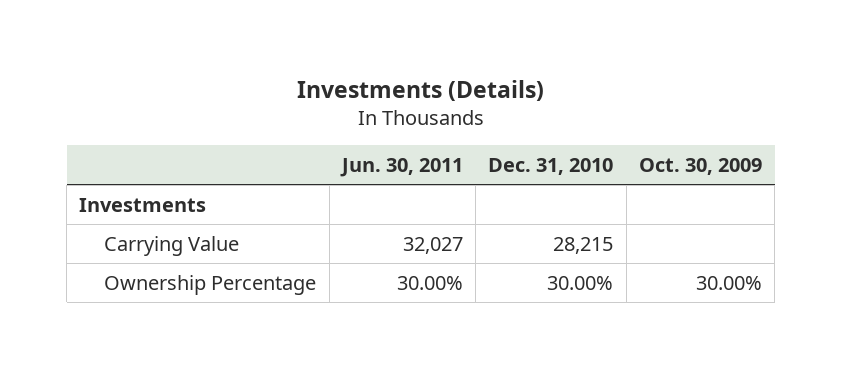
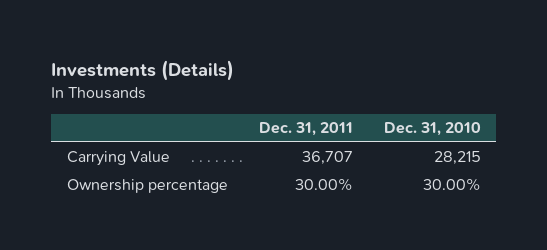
[339,157,463,177] Jun. 30, 2011 -> none
[639,157,763,175] Oct. 30, 2009 -> none
none -> [258,122,353,137] Dec. 31, 2011
[79,197,207,212] Investments -> none
[104,274,317,295] Ownership Percentage -> [66,179,228,194] Ownership percentage

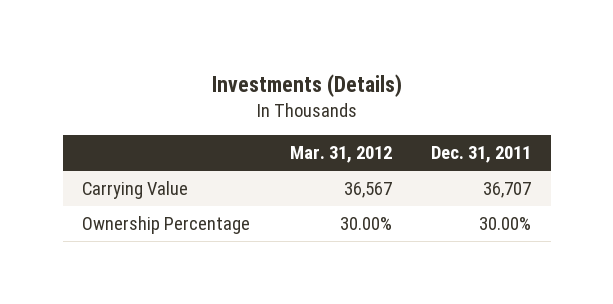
[383,122,481,137] Dec. 31, 2010 -> none
none -> [289,146,392,164] Mar. 31, 2012
[66,179,228,194] Ownership percentage -> [82,216,251,235] Ownership Percentage

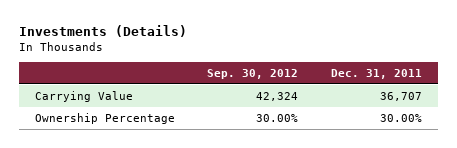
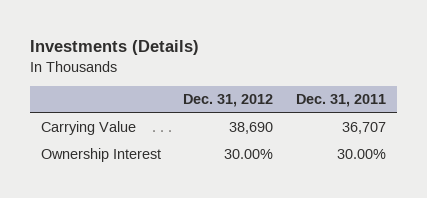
[207,68,299,79] Sep. 30, 2012 -> none
none -> [183,94,274,108] Dec. 31, 2012
[35,112,176,124] Ownership Percentage -> [40,148,161,163] Ownership Interest

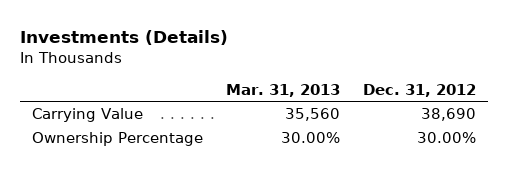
[295,94,386,108] Dec. 31, 2011 -> none
none -> [226,83,341,97] Mar. 31, 2013
[40,148,161,163] Ownership Interest -> [32,132,204,147] Ownership Percentage

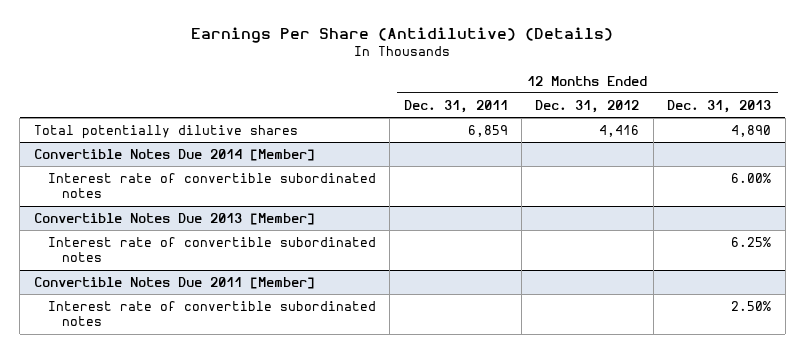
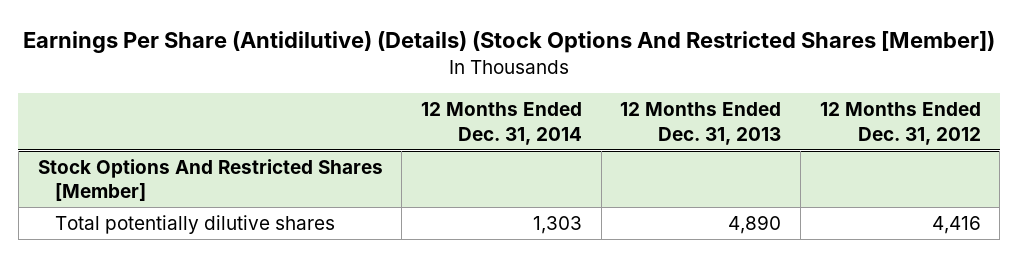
[191,27,614,44] Earnings Per Share (Antidilutive) (Details) -> [23,31,996,54] Earnings Per Share (Antidilutive) (Details) (Stock Options And Restricted Shares [Member])
[403,99,508,113] Dec. 31, 2011 -> none
none -> [421,102,583,145] 12 Months Ended Dec. 31, 2014
none -> [37,159,383,202] Stock Options And Restricted Shares [Member]
[33,148,315,161] Convertible Notes Due 2014 [Member] -> none
[47,172,376,199] Interest rate of convertible subordinated notes -> none
[33,212,315,225] Convertible Notes Due 2013 [Member] -> none
[47,236,376,263] Interest rate of convertible subordinated notes -> none
[33,276,315,289] Convertible Notes Due 2011 [Member] -> none
[47,300,376,327] Interest rate of convertible subordinated notes -> none

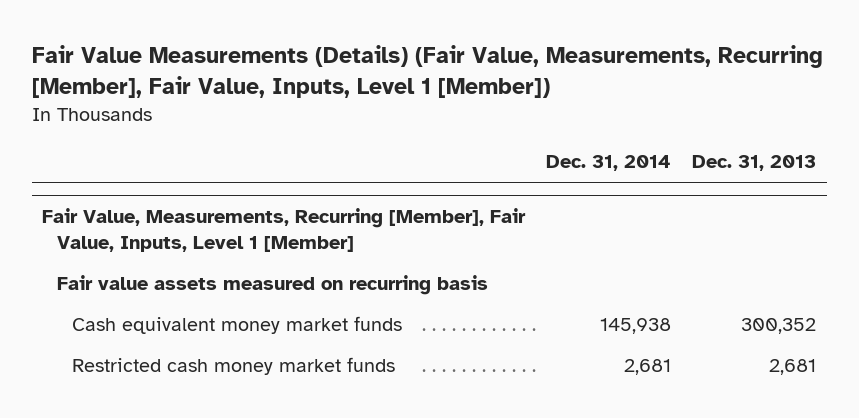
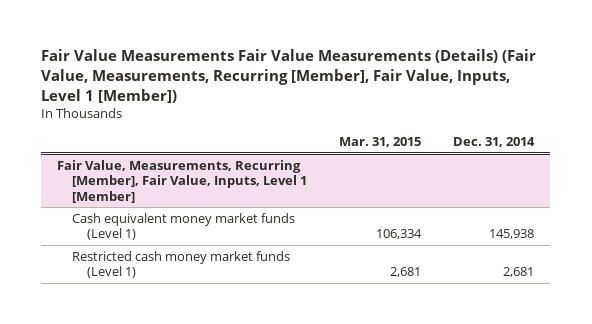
[31,44,823,98] Fair Value Measurements (Details) (Fair Value, Measurements, Recurring [Member], Fair Value, Inputs, Level 1 [Member]) -> [41,49,537,103] Fair Value Measurements Fair Value Measurements (Details) (Fair Value, Measurements, Recurring [Member], Fair Value, Inputs, Level 1 [Member])
[692,155,817,172] Dec. 31, 2013 -> none
none -> [339,137,422,148] Mar. 31, 2015
[57,275,489,296] Fair value assets measured on recurring basis -> none
[72,316,403,335] Cash equivalent money market funds -> [72,212,296,241] Cash equivalent money market funds (Level 1)
[72,357,396,376] Restricted cash money market funds -> [72,250,291,279] Restricted cash money market funds (Level 1)

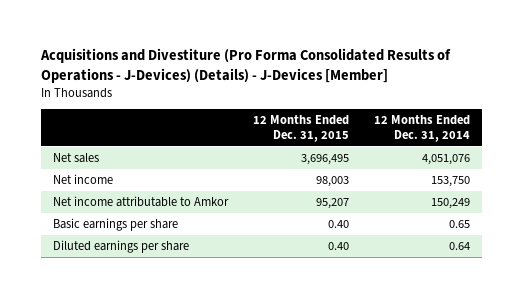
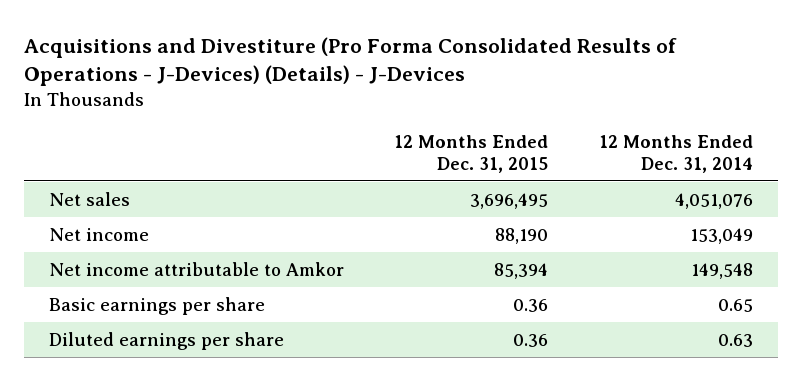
[40,48,452,83] Acquisitions and Divestiture (Pro Forma Consolidated Results of Operations - J-Devices) (Details) - J-Devices [Member] -> [23,36,677,87] Acquisitions and Divestiture (Pro Forma Consolidated Results of Operations - J-Devices) (Details) - J-Devices
[316,176,350,188] 98,003 -> [495,227,549,244] 88,190
[430,176,470,188] 153,750 -> [689,227,753,244] 153,049
[316,198,350,210] 95,207 -> [494,262,549,279] 85,394
[430,198,470,210] 150,249 -> [690,262,753,279] 149,548
[328,220,350,229] 0.40 -> [513,298,549,312] 0.36
[328,242,350,251] 0.40 -> [513,333,549,347] 0.36
[448,242,470,251] 0.64 -> [717,333,753,347] 0.63

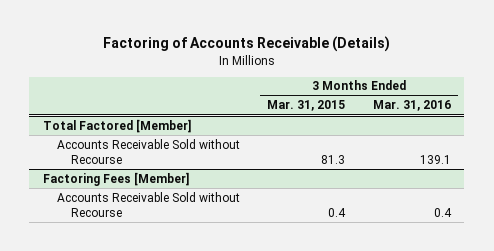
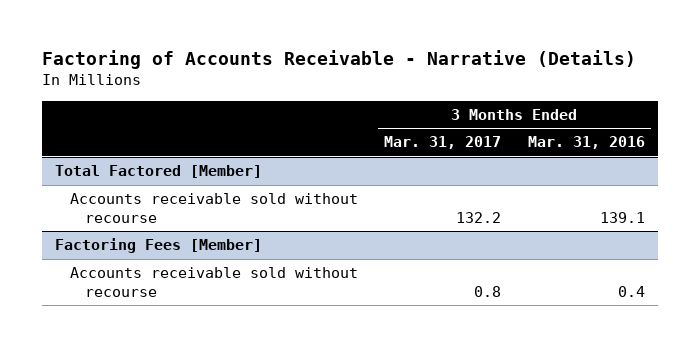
[102,36,390,53] Factoring of Accounts Receivable (Details) -> [41,50,636,70] Factoring of Accounts Receivable - Narrative (Details)
[267,100,346,112] Mar. 31, 2015 -> none
none -> [384,136,502,150] Mar. 31, 2017
[56,138,240,164] Accounts Receivable Sold without Recourse -> [69,193,358,224] Accounts receivable sold without recourse
[56,191,240,217] Accounts Receivable Sold without Recourse -> [69,267,358,298] Accounts receivable sold without recourse

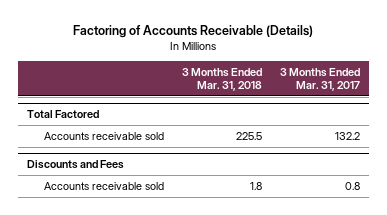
[41,50,636,70] Factoring of Accounts Receivable - Narrative (Details) -> [73,25,314,39] Factoring of Accounts Receivable (Details)
[527,136,645,150] Mar. 31, 2016 -> none
none -> [181,67,262,92] 3 Months Ended Mar. 31, 2018
[54,165,262,179] Total Factored [Member] -> [26,110,99,119] Total Factored
[69,193,358,224] Accounts receivable sold without recourse -> [44,131,165,140] Accounts receivable sold
[54,238,262,254] Factoring Fees [Member] -> [26,160,124,170] Discounts and Fees
[69,267,358,298] Accounts receivable sold without recourse -> [44,181,165,190] Accounts receivable sold

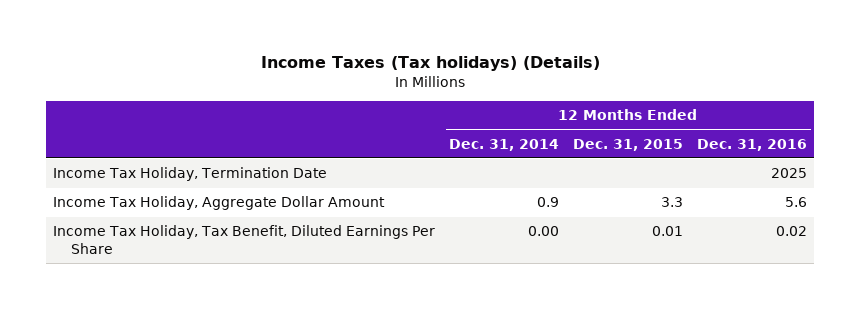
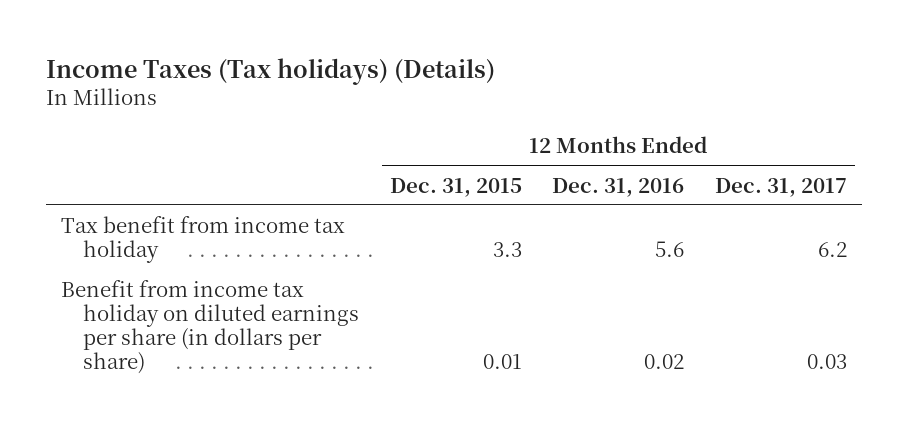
[449,138,560,151] Dec. 31, 2014 -> none
none -> [714,177,847,197] Dec. 31, 2017
[53,167,328,182] Income Tax Holiday, Termination Date -> none
[53,196,386,211] Income Tax Holiday, Aggregate Dollar Amount -> [61,216,346,264] Tax benefit from income tax holiday
[53,225,436,255] Income Tax Holiday, Tax Benefit, Diluted Earnings Per Share -> [61,280,359,374] Benefit from income tax holiday on diluted earnings per share (in dollars per share)

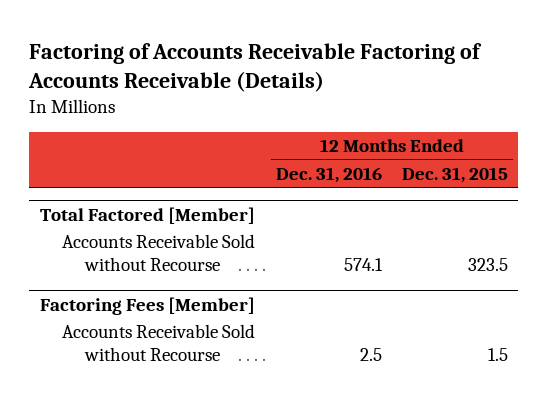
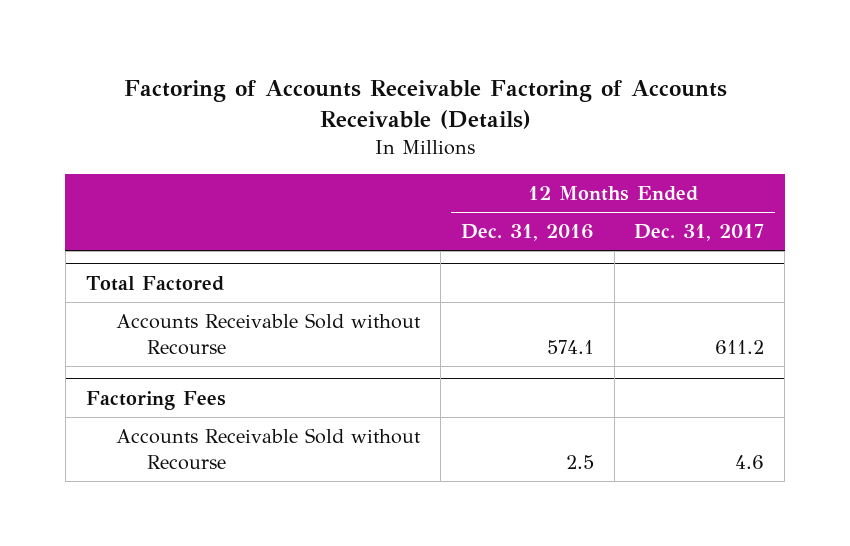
[401,167,508,184] Dec. 31, 2015 -> none
none -> [634,224,765,242] Dec. 31, 2017
[39,206,255,224] Total Factored [Member] -> [85,275,224,291] Total Factored
[39,296,255,315] Factoring Fees [Member] -> [85,390,226,410] Factoring Fees

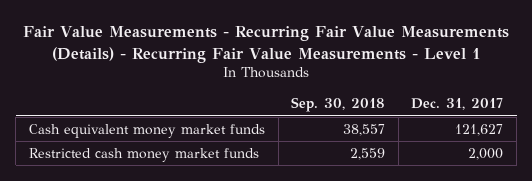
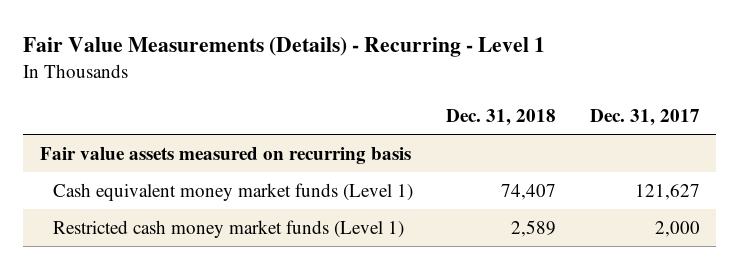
[23,26,510,63] Fair Value Measurements - Recurring Fair Value Measurements (Details) - Recurring Fair Value Measurements - Level 1 -> [22,37,545,58] Fair Value Measurements (Details) - Recurring - Level 1
[291,97,386,113] Sep. 30, 2018 -> none
none -> [446,108,557,126] Dec. 31, 2018
none -> [39,146,411,164] Fair value assets measured on recurring basis
[28,123,265,138] Cash equivalent money market funds -> [52,182,413,201] Cash equivalent money market funds (Level 1)
[28,147,259,162] Restricted cash money market funds -> [52,219,404,238] Restricted cash money market funds (Level 1)

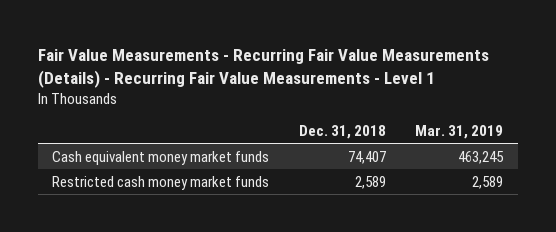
[22,37,545,58] Fair Value Measurements (Details) - Recurring - Level 1 -> [37,48,489,88] Fair Value Measurements - Recurring Fair Value Measurements (Details) - Recurring Fair Value Measurements - Level 1
[589,108,700,126] Dec. 31, 2017 -> none
none -> [415,125,504,140] Mar. 31, 2019
[39,146,411,164] Fair value assets measured on recurring basis -> none
[52,182,413,201] Cash equivalent money market funds (Level 1) -> [52,150,270,165] Cash equivalent money market funds
[52,219,404,238] Restricted cash money market funds (Level 1) -> [52,175,270,190] Restricted cash money market funds

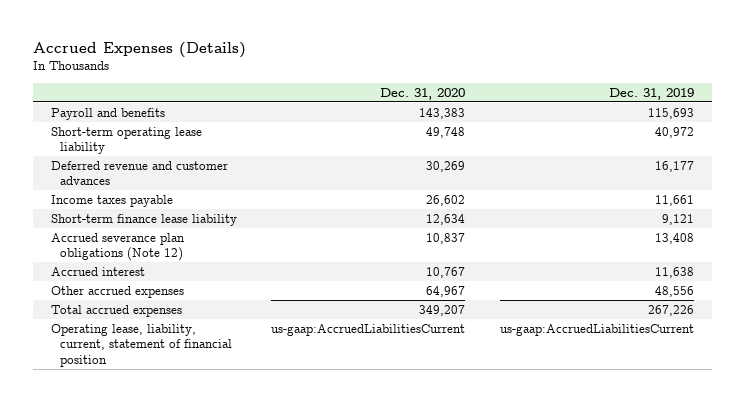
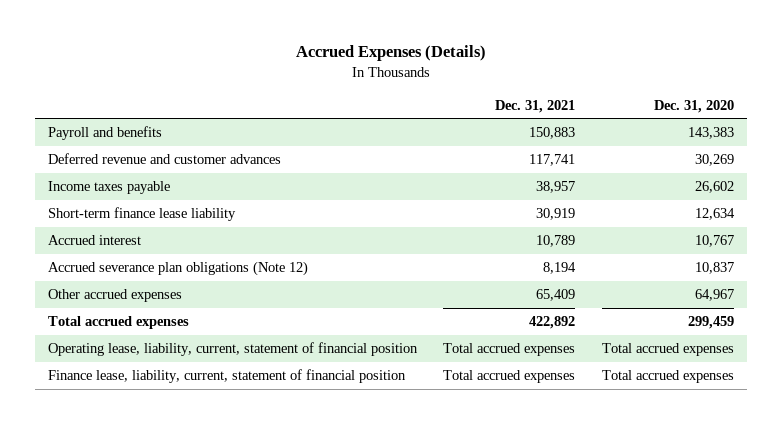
[609,87,695,100] Dec. 31, 2019 -> none
none -> [495,99,576,113] Dec. 31, 2021
[50,126,202,155] Short-term operating lease liability -> none
[50,232,185,262] Accrued severance plan obligations (Note 12) -> [48,261,309,277] Accrued severance plan obligations (Note 12)
[419,304,466,316] 349,207 -> [687,316,734,330] 299,459
[271,323,466,336] us-gaap:AccruedLiabilitiesCurrent -> [601,343,734,357] Total accrued expenses
none -> [48,369,407,384] Finance lease, liability, current, statement of financial position

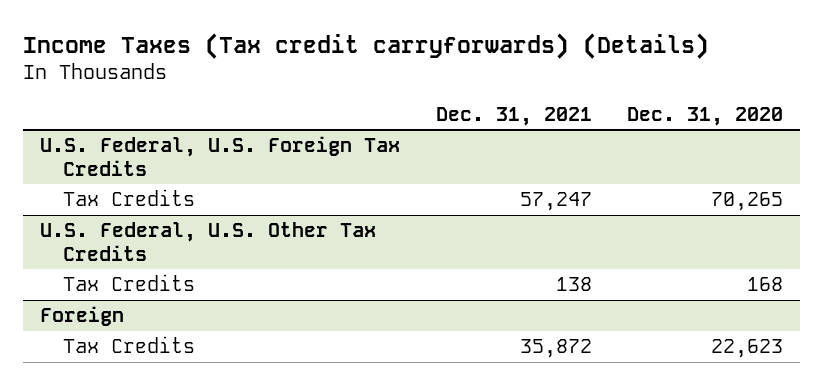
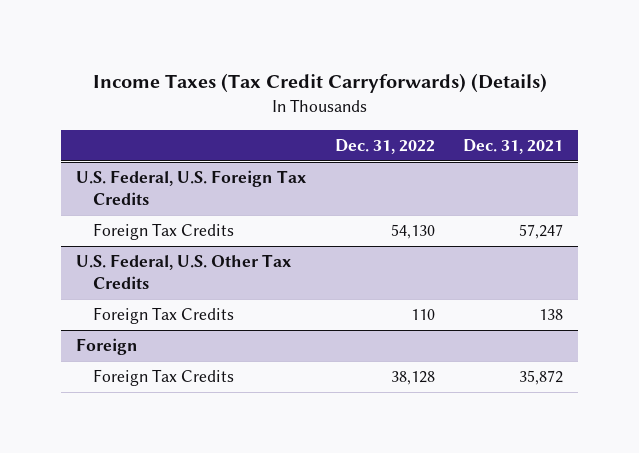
[22,32,709,59] Income Taxes (Tax credit carryforwards) (Details) -> [92,73,547,94] Income Taxes (Tax Credit Carryforwards) (Details)
[626,106,783,126] Dec. 31, 2020 -> none
none -> [334,138,435,154] Dec. 31, 2022
[62,189,195,207] Tax Credits -> [93,223,235,241] Foreign Tax Credits
[62,274,195,292] Tax Credits -> [93,307,235,325] Foreign Tax Credits
[62,336,195,354] Tax Credits -> [93,369,235,387] Foreign Tax Credits

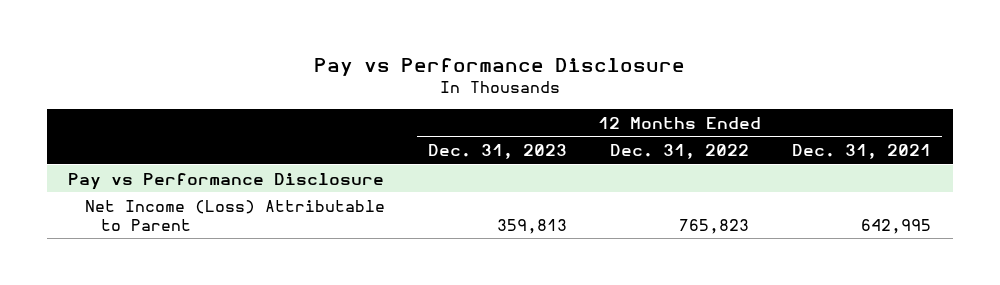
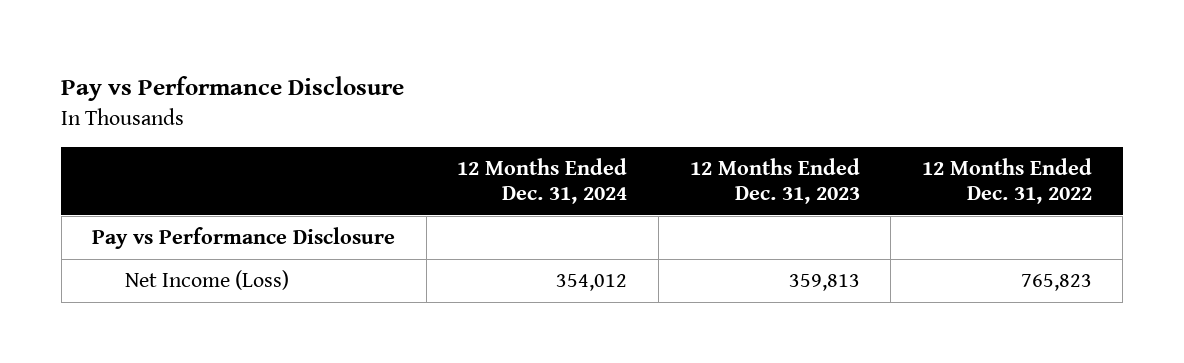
[792,144,932,160] Dec. 31, 2021 -> none
none -> [457,157,628,205] 12 Months Ended Dec. 31, 2024
[84,199,385,231] Net Income (Loss) Attributable to Parent -> [125,270,290,291] Net Income (Loss)

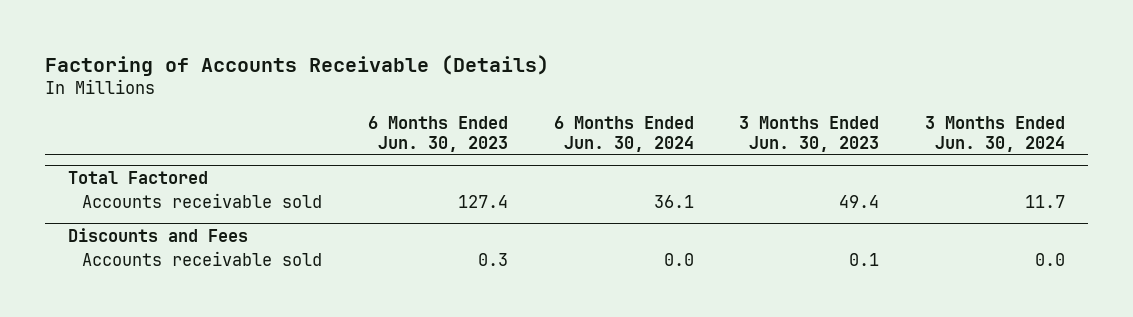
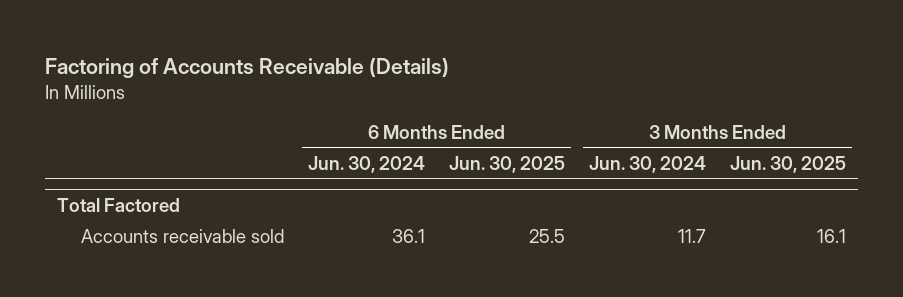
[367,116,508,153] 6 Months Ended Jun. 30, 2023 -> none
[739,116,880,153] 3 Months Ended Jun. 30, 2023 -> none
none -> [449,155,566,173] Jun. 30, 2025
none -> [730,155,847,173] Jun. 30, 2025
[68,227,249,242] Discounts and Fees -> none
[82,251,323,267] Accounts receivable sold -> none

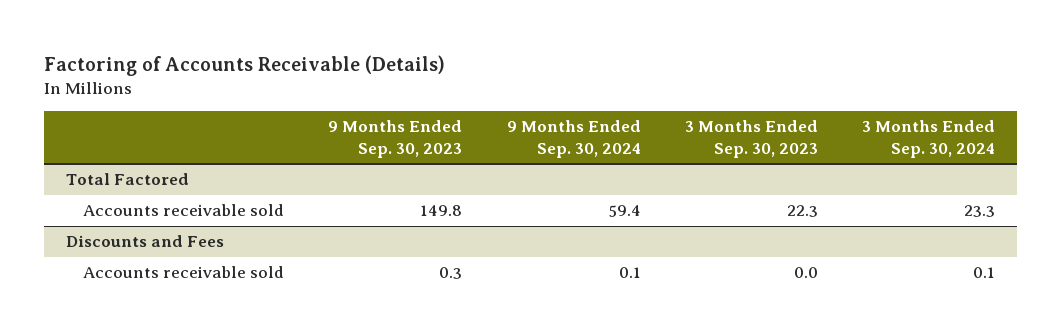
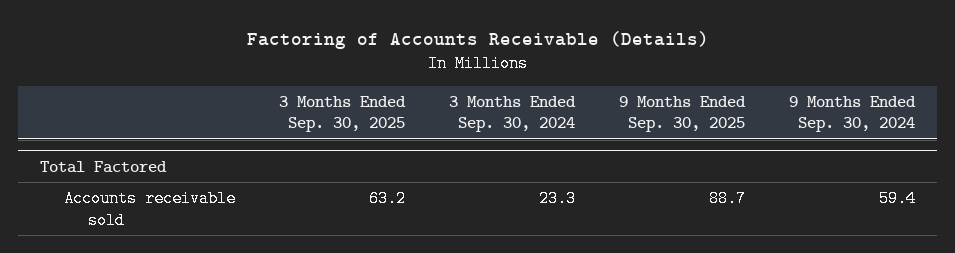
[328,119,463,158] 9 Months Ended Sep. 30, 2023 -> none
[684,119,818,158] 3 Months Ended Sep. 30, 2023 -> none
none -> [278,95,406,133] 3 Months Ended Sep. 30, 2025
none -> [619,95,747,133] 9 Months Ended Sep. 30, 2025
[66,235,225,248] Discounts and Fees -> none
[83,266,285,279] Accounts receivable sold -> none

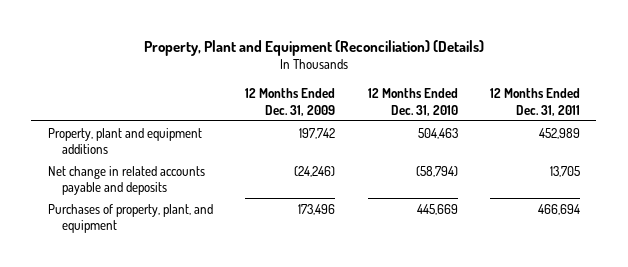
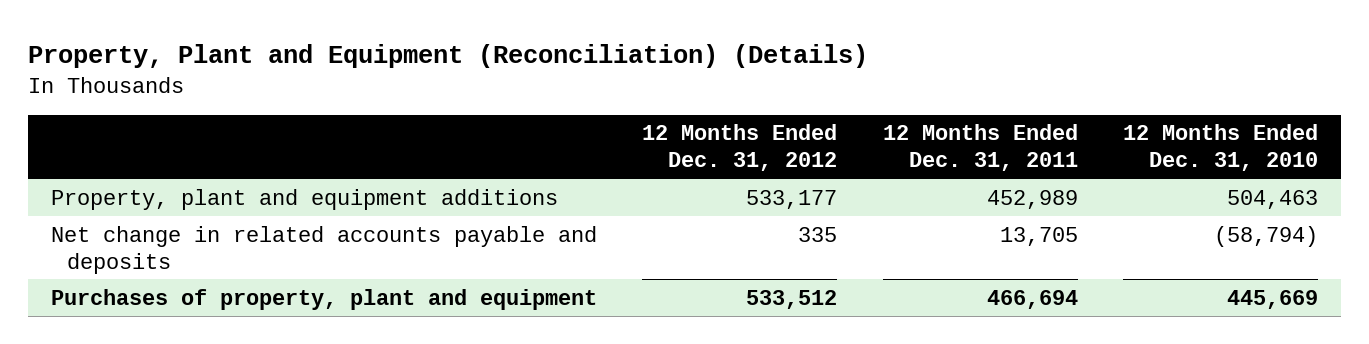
[245,88,336,116] 12 Months Ended Dec. 31, 2009 -> none
none -> [642,124,838,172] 12 Months Ended Dec. 31, 2012
[47,203,213,234] Purchases of property, plant, and equipment -> [50,288,597,310] Purchases of property, plant and equipment

